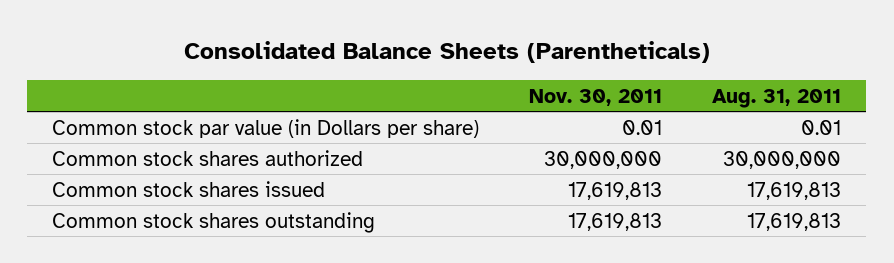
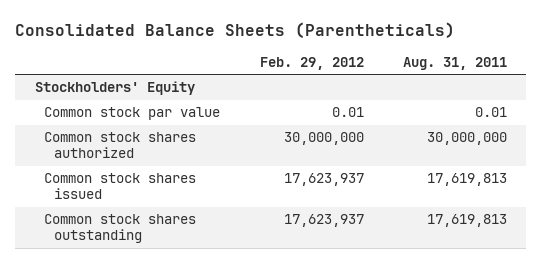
[529,88,663,106] Nov. 30, 2011 -> none
none -> [259,56,364,70] Feb. 29, 2012
none -> [34,81,195,96] Stockholders' Equity
[52,118,480,138] Common stock par value (in Dollars per share) -> [44,107,221,121] Common stock par value

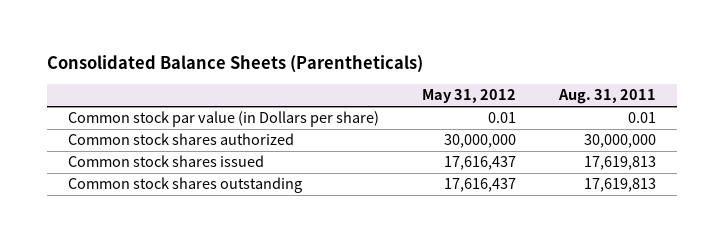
[259,56,364,70] Feb. 29, 2012 -> none
none -> [422,89,517,104] May 31, 2012
[34,81,195,96] Stockholders' Equity -> none
[44,107,221,121] Common stock par value -> [68,111,380,128] Common stock par value (in Dollars per share)

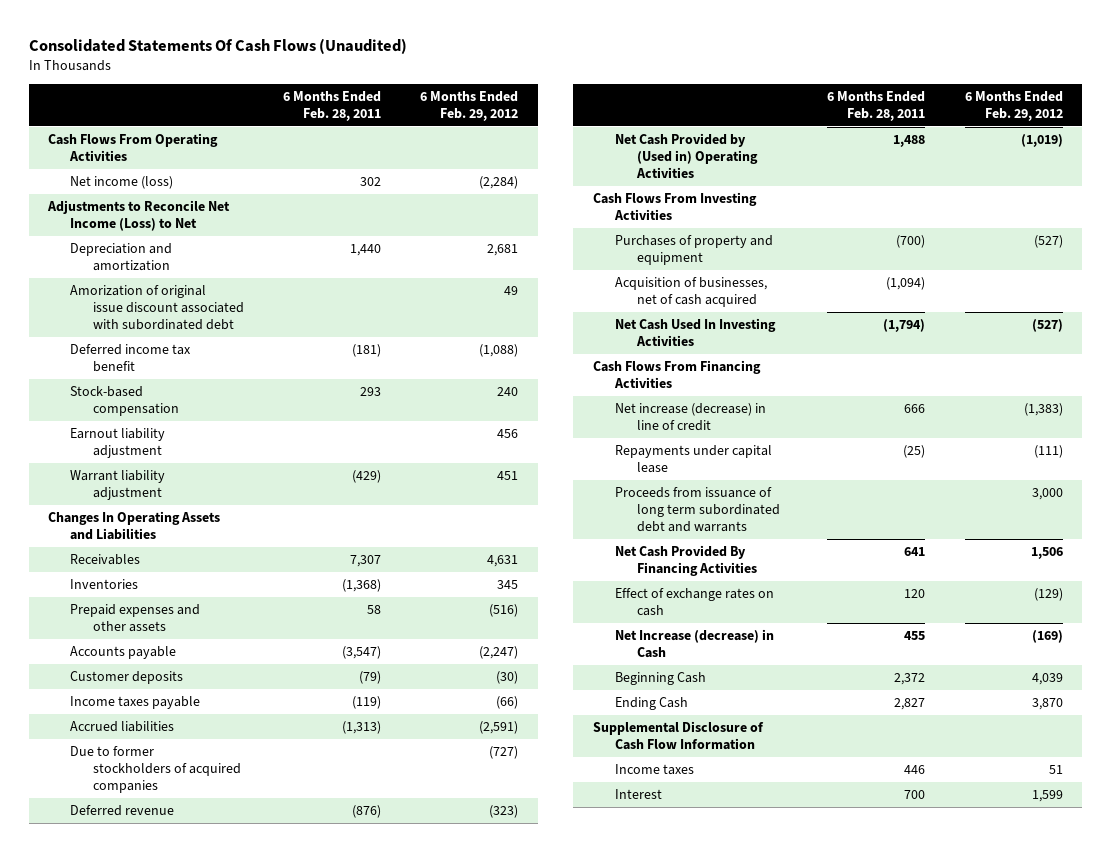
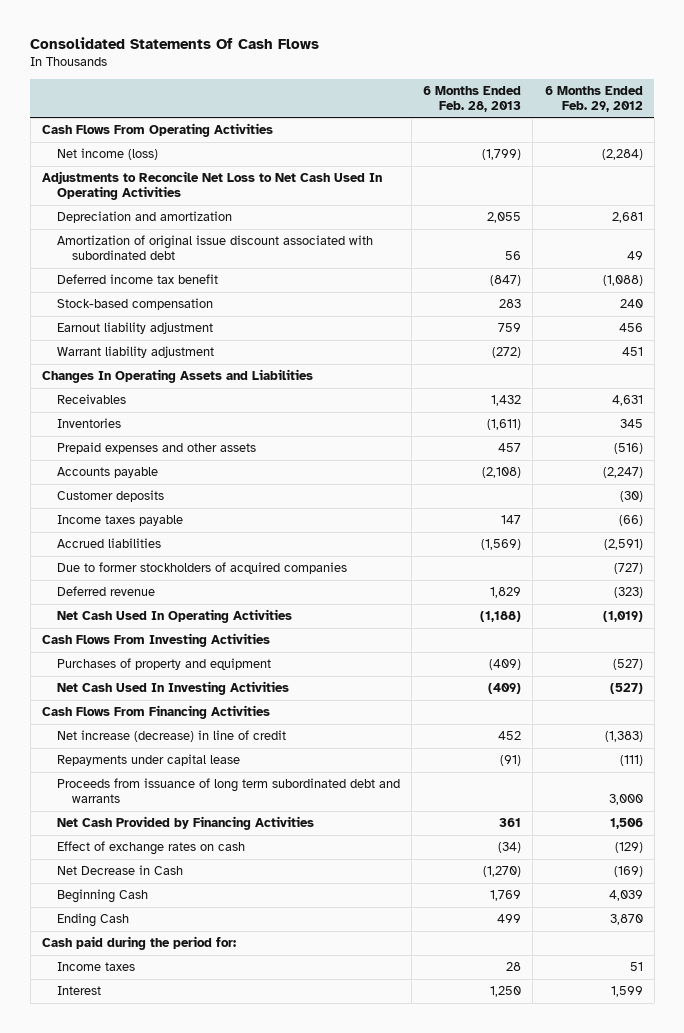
[28,37,407,54] Consolidated Statements Of Cash Flows (Unaudited) -> [30,37,320,50] Consolidated Statements Of Cash Flows
[282,91,381,122] 6 Months Ended Feb. 28, 2011 -> none
none -> [423,85,522,112] 6 Months Ended Feb. 28, 2013
[47,200,231,231] Adjustments to Reconcile Net Income (Loss) to Net -> none
none -> [41,171,382,201] Adjustments to Reconcile Net Loss to Net Cash Used In Operating Activities
[70,285,244,330] Amorization of original issue discount associated with subordinated debt -> [56,235,373,261] Amortization of original issue discount associated with subordinated debt
[615,133,759,178] Net Cash Provided by (Used in) Operating Activities -> [56,609,292,624] Net Cash Used In Operating Activities
[615,277,768,307] Acquisition of businesses, net of cash acquired -> none
[615,545,758,576] Net Cash Provided By Financing Activities -> [56,816,314,831] Net Cash Provided by Financing Activities
[615,629,775,658] Net Increase (decrease) in Cash -> [56,865,183,876] Net Decrease in Cash
[592,721,764,750] Supplemental Disclosure of Cash Flow Information -> none
none -> [41,936,236,951] Cash paid during the period for:

